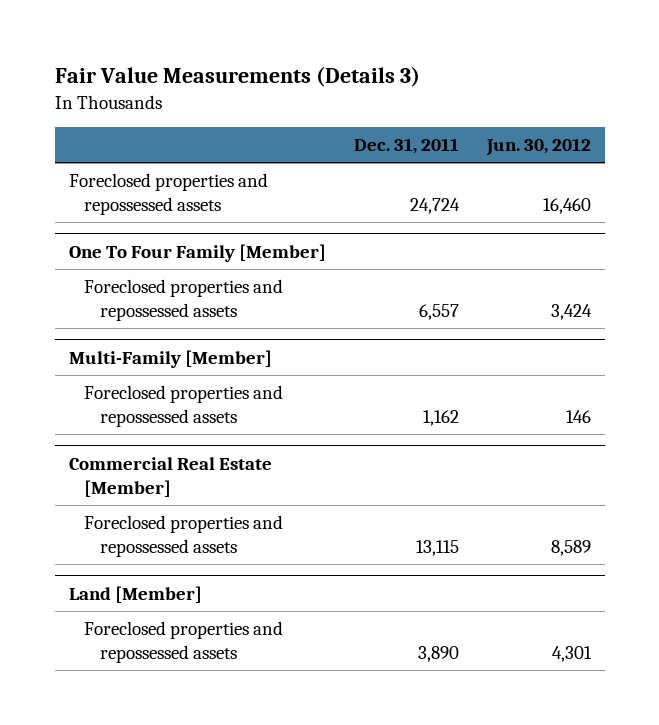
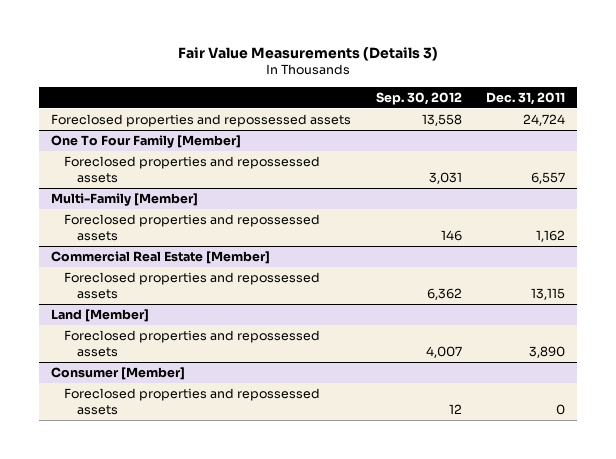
[485,137,591,156] Jun. 30, 2012 -> none
none -> [375,91,462,105] Sep. 30, 2012
none -> [50,367,185,381] Consumer [Member]
none -> [64,388,321,415] Foreclosed properties and repossessed assets

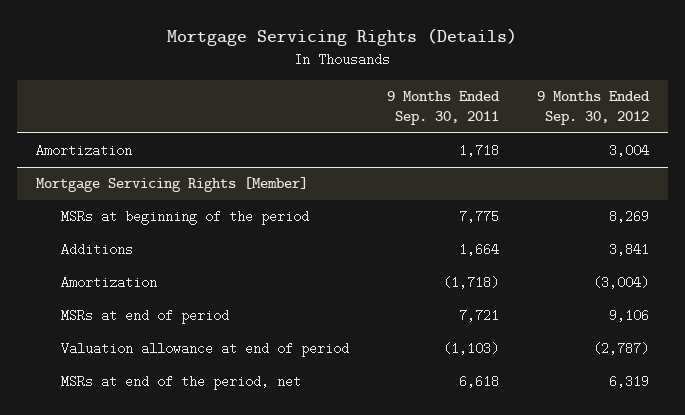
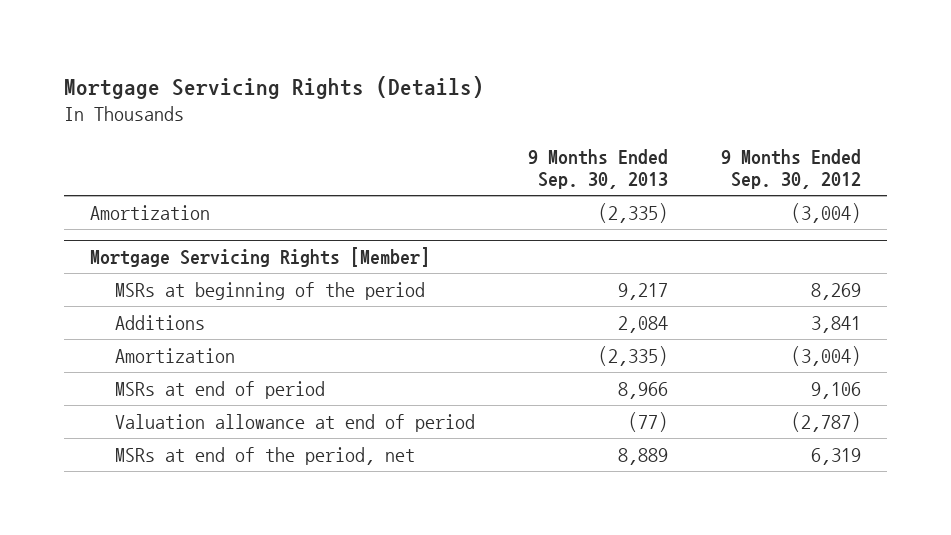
[386,90,500,126] 9 Months Ended Sep. 30, 2011 -> none
none -> [527,148,668,190] 9 Months Ended Sep. 30, 2013
[608,144,649,158] 3,004 -> [790,202,861,223] (3,004)

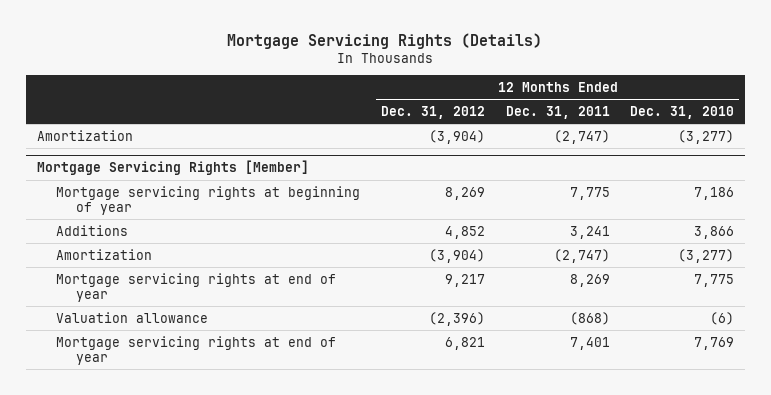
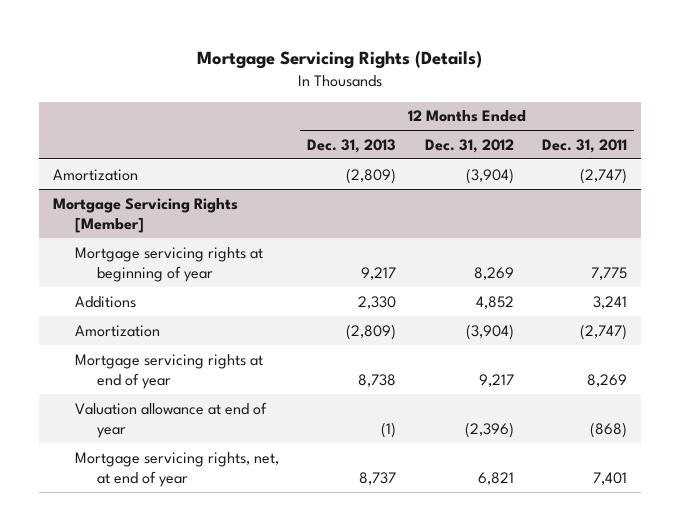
[630,105,735,119] Dec. 31, 2010 -> none
none -> [307,139,397,154] Dec. 31, 2013
[56,311,209,323] Valuation allowance -> [75,401,268,438] Valuation allowance at end of year
[56,335,337,366] Mortgage servicing rights at end of year -> [75,451,280,487] Mortgage servicing rights, net, at end of year

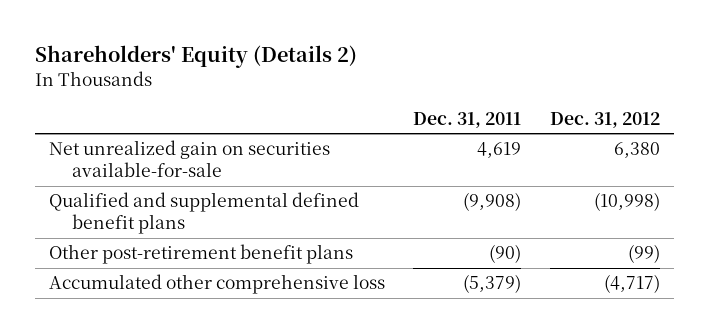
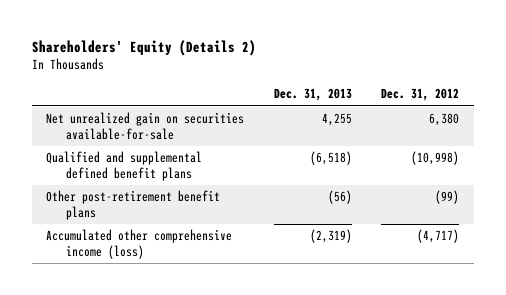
[413,111,522,128] Dec. 31, 2011 -> none
none -> [273,88,352,102] Dec. 31, 2013
[49,274,386,295] Accumulated other comprehensive loss -> [46,229,233,259] Accumulated other comprehensive income (loss)

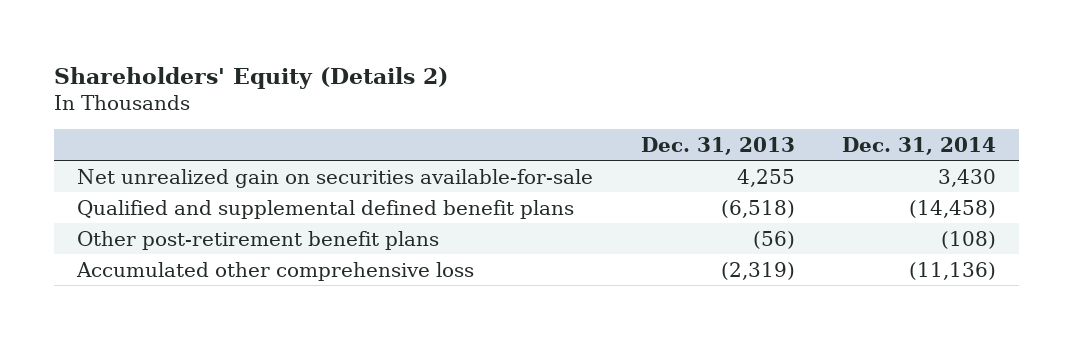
[381,88,460,102] Dec. 31, 2012 -> none
none -> [841,136,996,155] Dec. 31, 2014
[46,229,233,259] Accumulated other comprehensive income (loss) -> [76,261,475,281] Accumulated other comprehensive loss

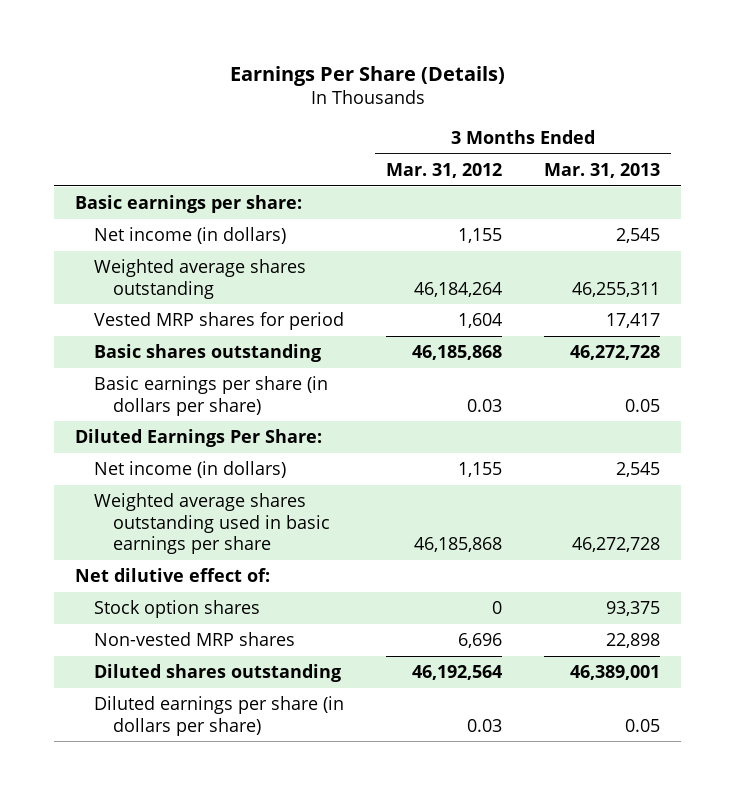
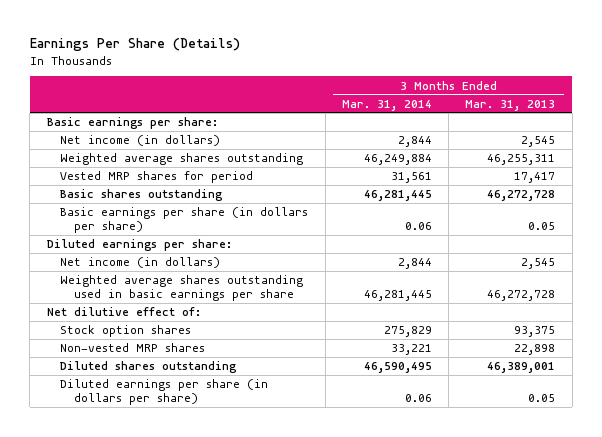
[385,163,502,179] Mar. 31, 2012 -> none
none -> [341,99,432,111] Mar. 31, 2014
[74,429,322,448] Diluted Earnings Per Share: -> [46,239,232,252] Diluted earnings per share:

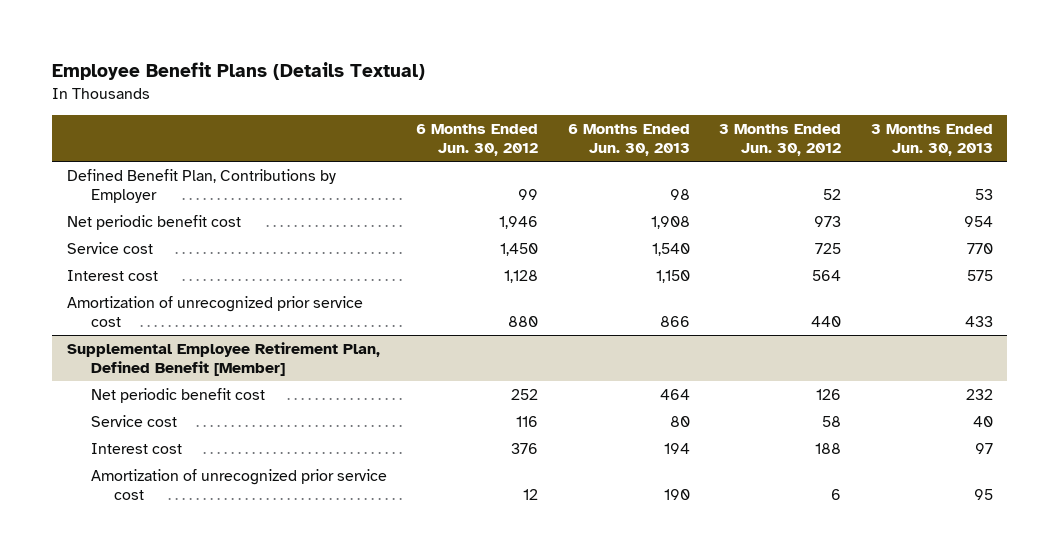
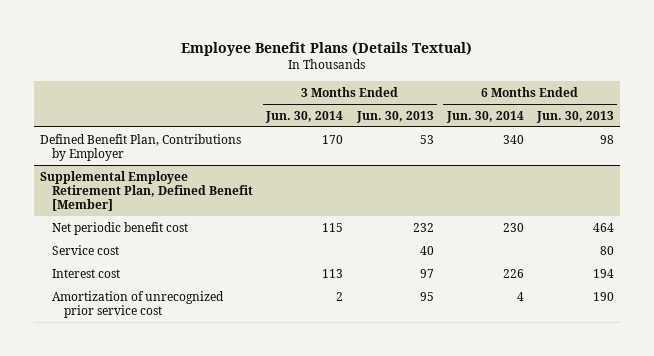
[416,124,539,156] 6 Months Ended Jun. 30, 2012 -> none
[719,124,842,156] 3 Months Ended Jun. 30, 2012 -> none
none -> [265,110,344,123] Jun. 30, 2014
none -> [445,110,524,123] Jun. 30, 2014
[67,215,242,231] Net periodic benefit cost -> none
[67,242,154,255] Service cost -> none
[67,270,159,282] Interest cost -> none
[67,296,364,327] Amortization of unrecognized prior service cost -> none

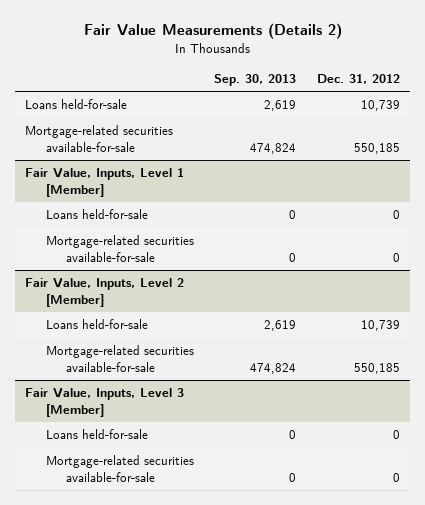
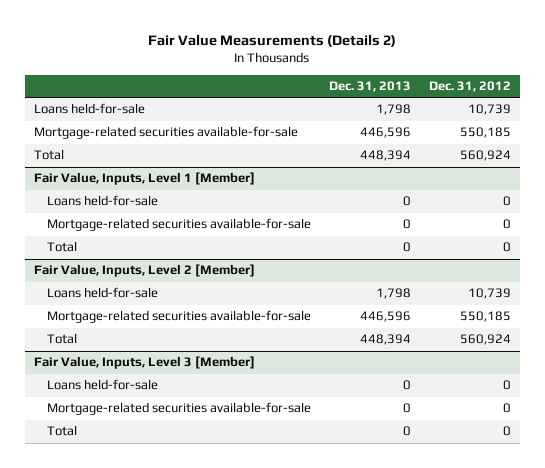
[214,74,297,87] Sep. 30, 2013 -> none
none -> [328,81,411,93] Dec. 31, 2013
none -> [34,149,65,161] Total
none -> [46,241,77,253] Total
none -> [46,333,77,345] Total
none -> [46,425,77,437] Total

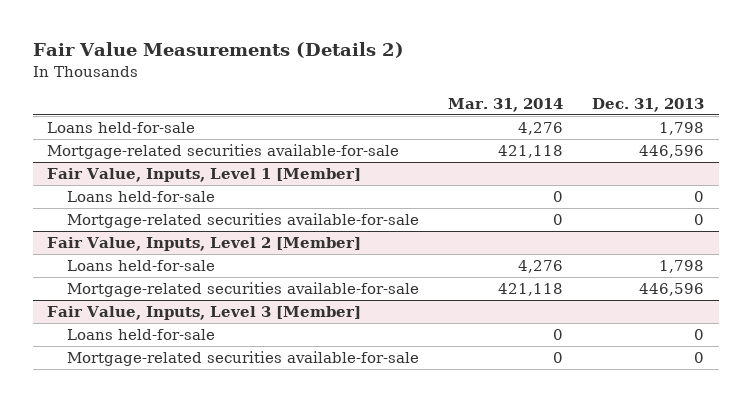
[428,81,511,93] Dec. 31, 2012 -> none
none -> [448,97,564,112] Mar. 31, 2014
[34,149,65,161] Total -> none
[46,241,77,253] Total -> none
[46,333,77,345] Total -> none
[46,425,77,437] Total -> none

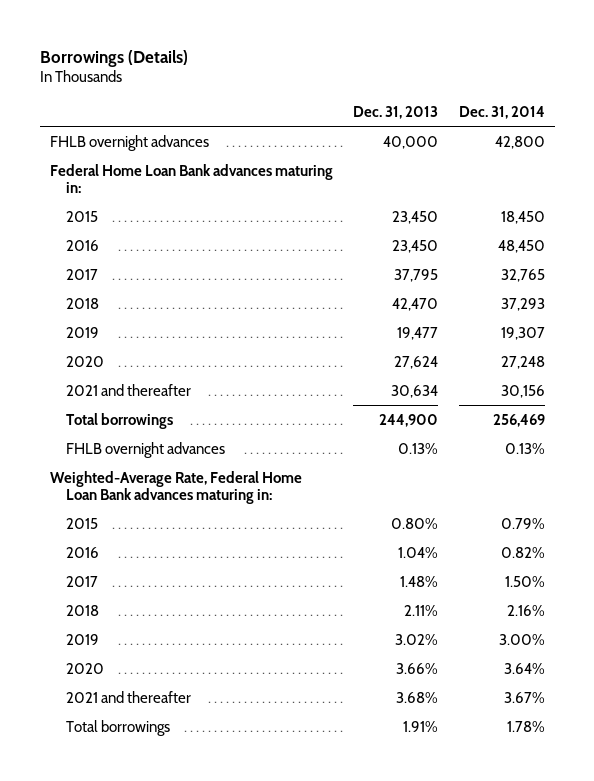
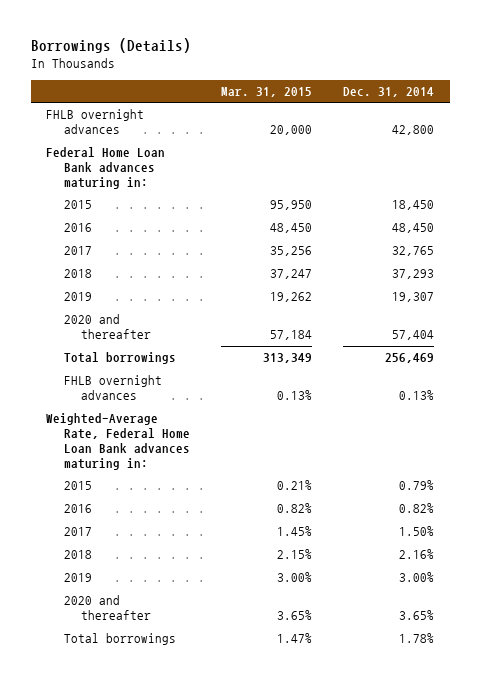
[353,105,439,119] Dec. 31, 2013 -> none
none -> [220,86,312,97] Mar. 31, 2015
[66,355,105,367] 2020 -> none
[66,383,192,396] 2021 and thereafter -> [63,314,151,340] 2020 and thereafter
[500,384,545,398] 30,156 -> [391,330,434,341] 57,404
[66,662,105,674] 2020 -> none
[66,690,192,703] 2021 and thereafter -> [63,595,151,621] 2020 and thereafter
[503,691,545,703] 3.67% -> [398,610,434,621] 3.65%

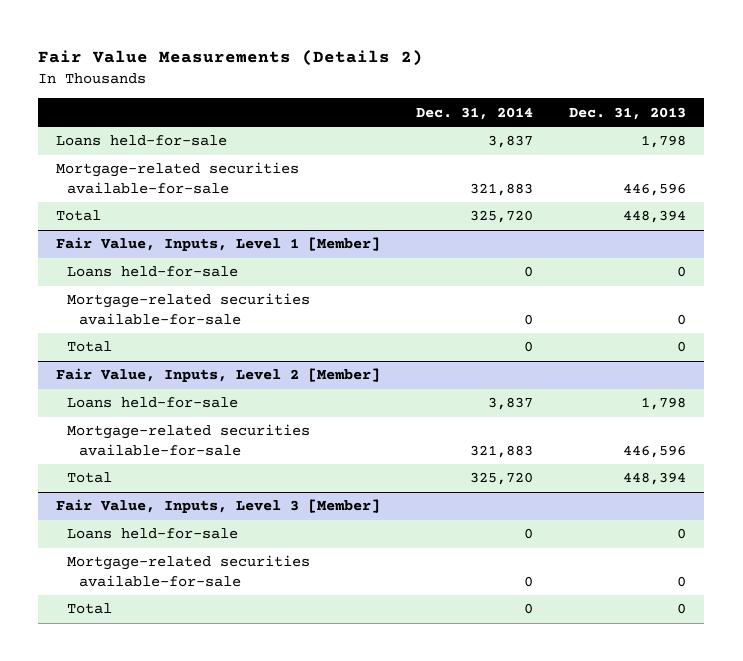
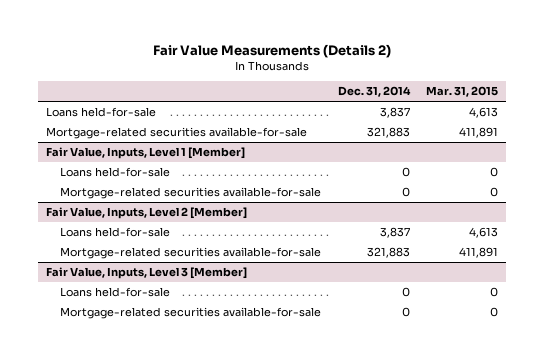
[569,106,687,120] Dec. 31, 2013 -> none
none -> [425,86,498,98] Mar. 31, 2015
[56,210,102,222] Total -> none
[67,341,113,353] Total -> none
[67,472,113,484] Total -> none
[67,603,113,615] Total -> none

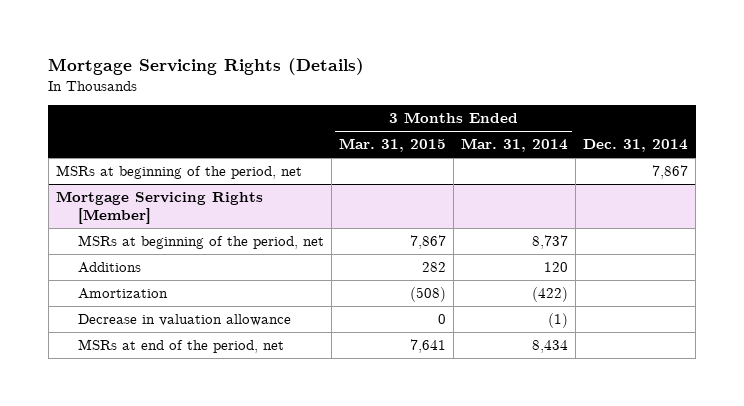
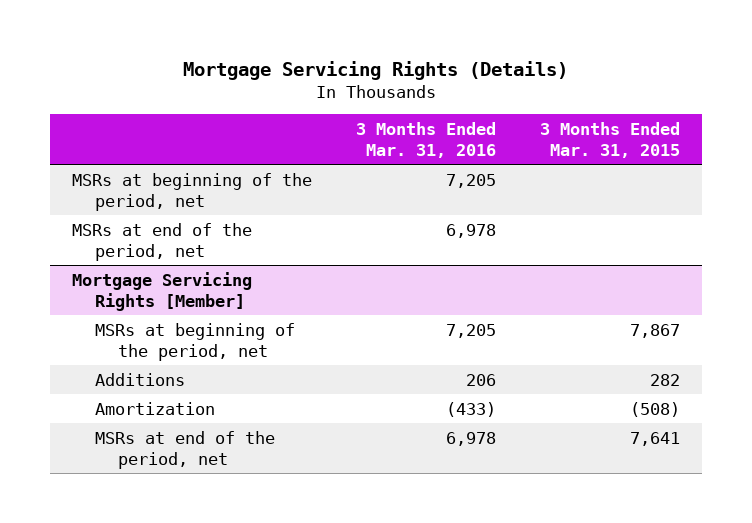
[461,138,569,153] Mar. 31, 2014 -> none
[583,139,689,153] Dec. 31, 2014 -> none
none -> [356,121,497,158] 3 Months Ended Mar. 31, 2016
none -> [72,222,253,261] MSRs at end of the period, net
[78,314,292,327] Decrease in valuation allowance -> none

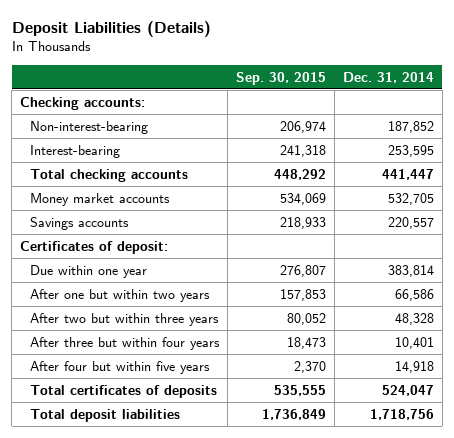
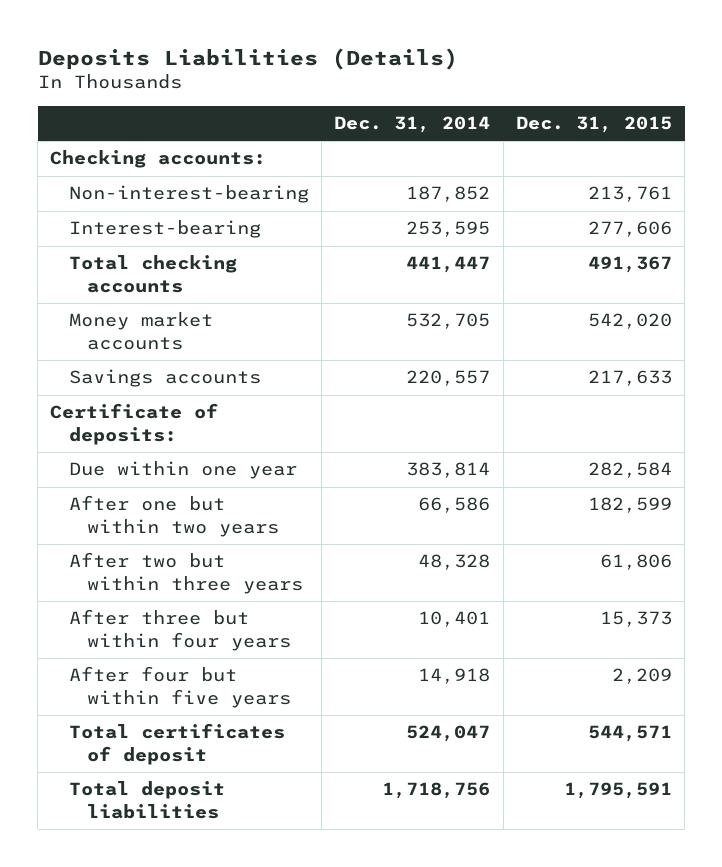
[11,20,211,37] Deposit Liabilities (Details) -> [37,47,458,70] Deposits Liabilities (Details)
[235,71,326,85] Sep. 30, 2015 -> none
none -> [516,115,673,133] Dec. 31, 2015
[20,240,169,254] Certificates of deposit: -> [50,403,219,445] Certificate of deposits:
[29,384,217,398] Total certificates of deposits -> [68,723,285,765] Total certificates of deposit

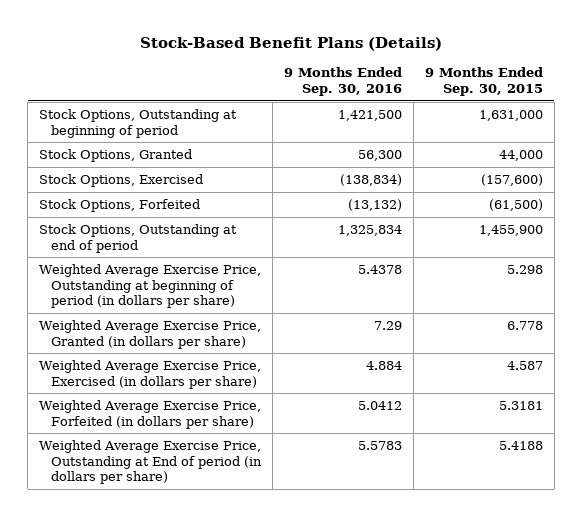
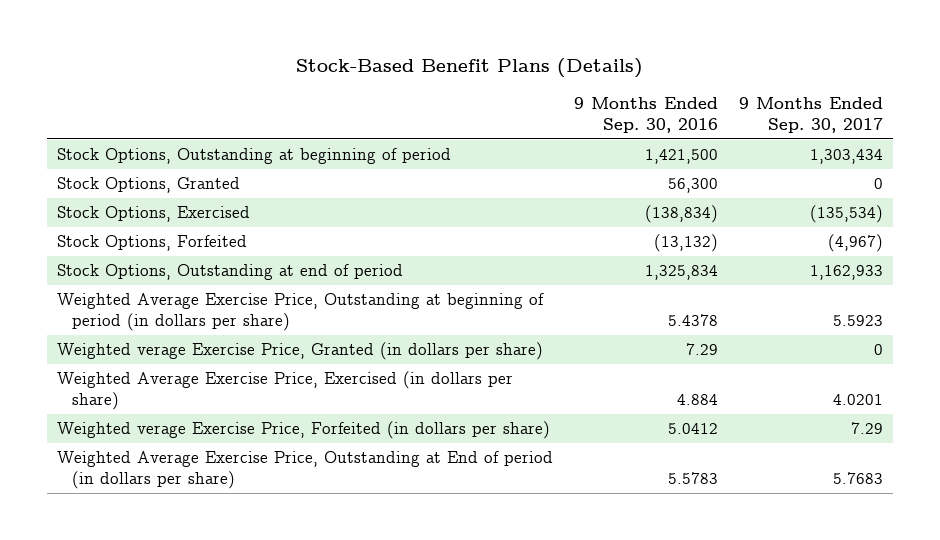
[424,67,543,96] 9 Months Ended Sep. 30, 2015 -> none
none -> [738,96,883,133] 9 Months Ended Sep. 30, 2017
[39,319,262,349] Weighted Average Exercise Price, Granted (in dollars per share) -> [57,342,544,361] Weighted verage Exercise Price, Granted (in dollars per share)
[39,399,262,429] Weighted Average Exercise Price, Forfeited (in dollars per share) -> [57,421,551,440] Weighted verage Exercise Price, Forfeited (in dollars per share)

